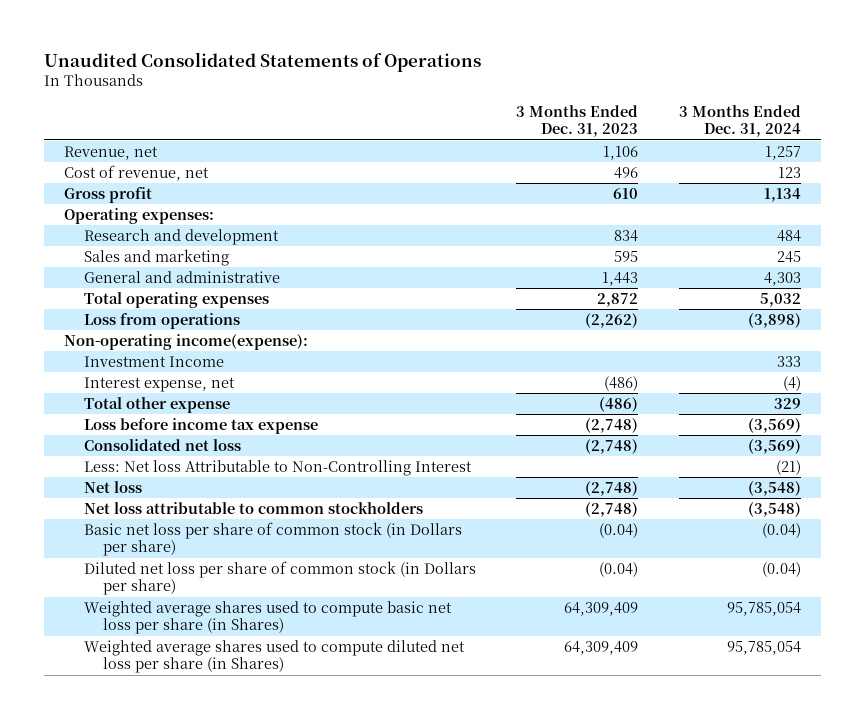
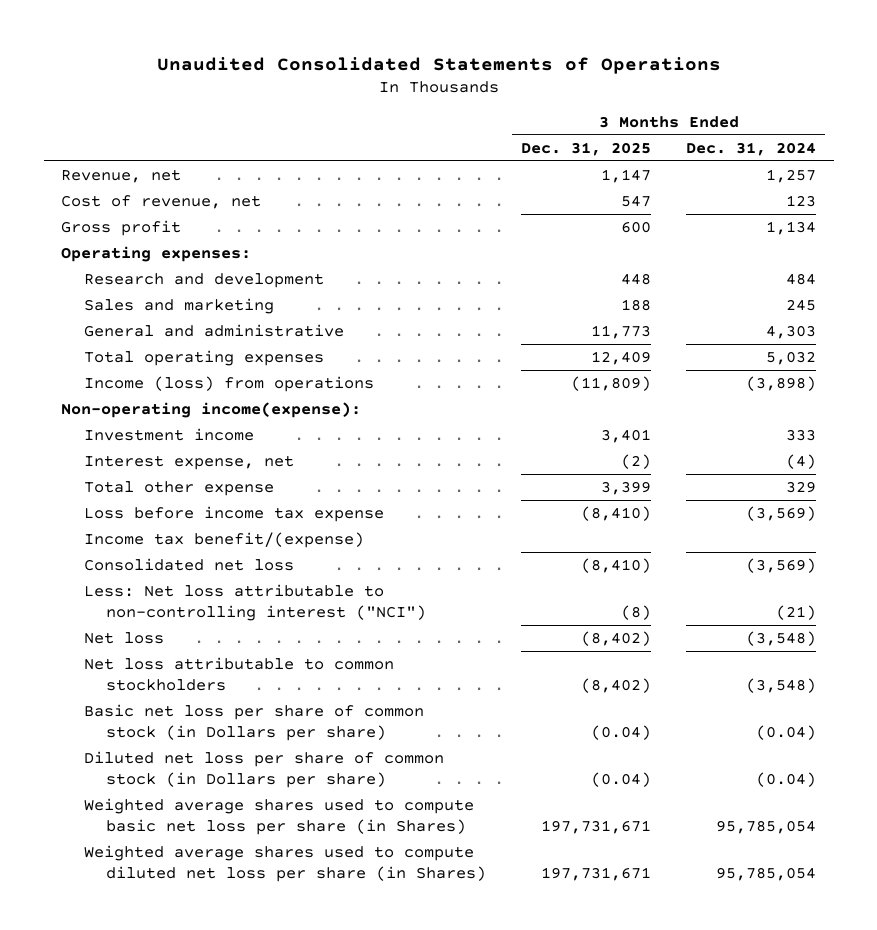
[516,104,639,138] 3 Months Ended Dec. 31, 2023 -> none
none -> [521,141,652,156] Dec. 31, 2025
[83,313,240,330] Loss from operations -> [83,375,374,392] Income (loss) from operations
[83,356,224,368] Investment Income -> [83,427,254,441] Investment income
none -> [83,531,364,548] Income tax benefit/(expense)
[83,460,472,477] Less: Net loss Attributable to Non-Controlling Interest -> [83,583,427,621] Less: Net loss attributable to non-controlling interest ("NCI")

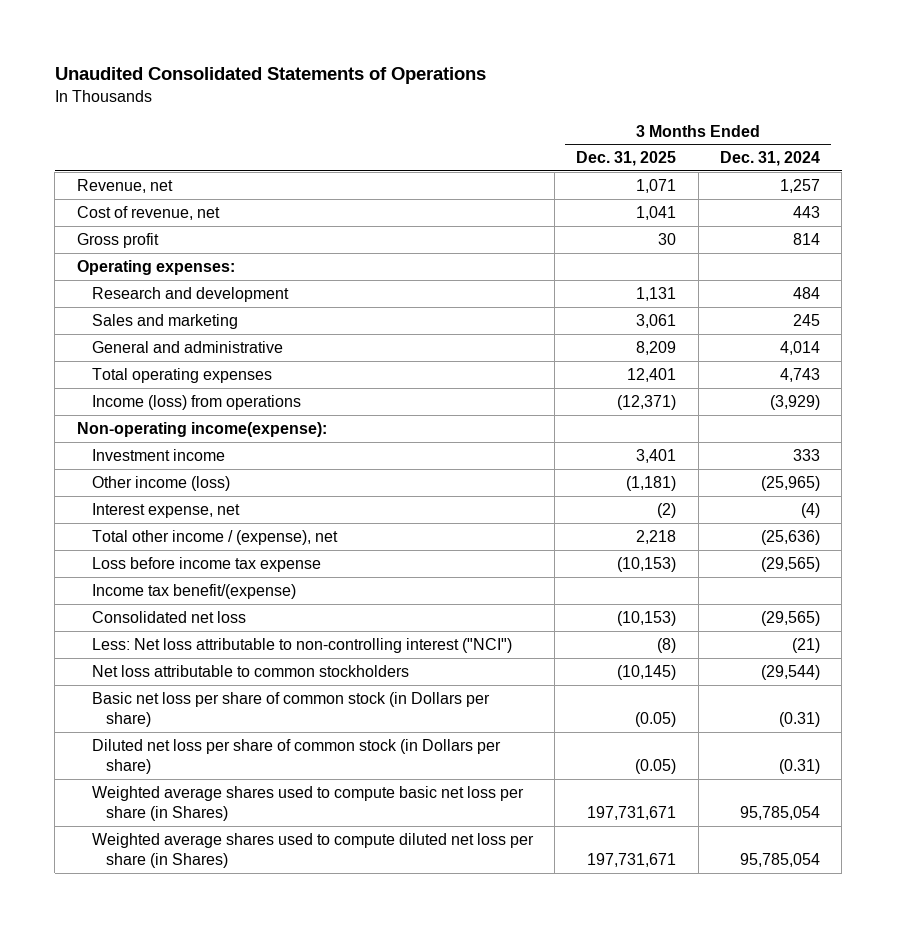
[601,168,652,183] 1,147 -> [636,178,677,193] 1,071
[621,194,652,207] 547 -> [636,205,677,220] 1,041
[786,194,817,207] 123 -> [792,205,820,218] 443
[621,220,652,233] 600 -> [658,232,677,245] 30
[766,220,817,235] 1,134 -> [792,232,820,245] 814
[621,272,652,285] 448 -> [636,286,677,301] 1,131
[621,298,652,311] 188 -> [636,313,677,328] 3,061
[591,324,652,339] 11,773 -> [636,340,677,355] 8,209
[766,324,817,339] 4,303 -> [779,340,820,355] 4,014
[591,350,652,365] 12,409 -> [627,367,677,382] 12,401
[766,350,817,365] 5,032 -> [779,367,820,382] 4,743
[571,375,652,391] (11,809) -> [617,394,677,410] (12,371)
[746,375,817,391] (3,898) -> [769,394,820,410] (3,929)
none -> [91,475,230,491] Other income (loss)
[83,480,274,496] Total other expense -> [91,529,338,545] Total other income / (expense), net
[601,480,652,495] 3,399 -> [636,529,677,544] 2,218
[786,480,817,493] 329 -> [760,529,820,545] (25,636)
[581,505,652,521] (8,410) -> [617,556,677,572] (10,153)
[746,505,817,521] (3,569) -> [760,556,820,572] (29,565)
[581,557,652,573] (8,410) -> [617,610,677,626] (10,153)
[746,557,817,573] (3,569) -> [760,610,820,626] (29,565)
[83,656,394,691] Net loss attributable to common stockholders -> none
[83,631,164,644] Net loss -> [91,664,409,677] Net loss attributable to common stockholders
[581,630,652,646] (8,402) -> [617,664,677,680] (10,145)
[746,630,817,646] (3,548) -> [760,664,820,680] (29,544)
[591,724,652,740] (0.04) -> [635,712,677,728] (0.05)
[756,724,817,740] (0.04) -> [778,712,820,728] (0.31)
[591,771,652,787] (0.04) -> [635,759,677,775] (0.05)
[756,771,817,787] (0.04) -> [778,759,820,775] (0.31)

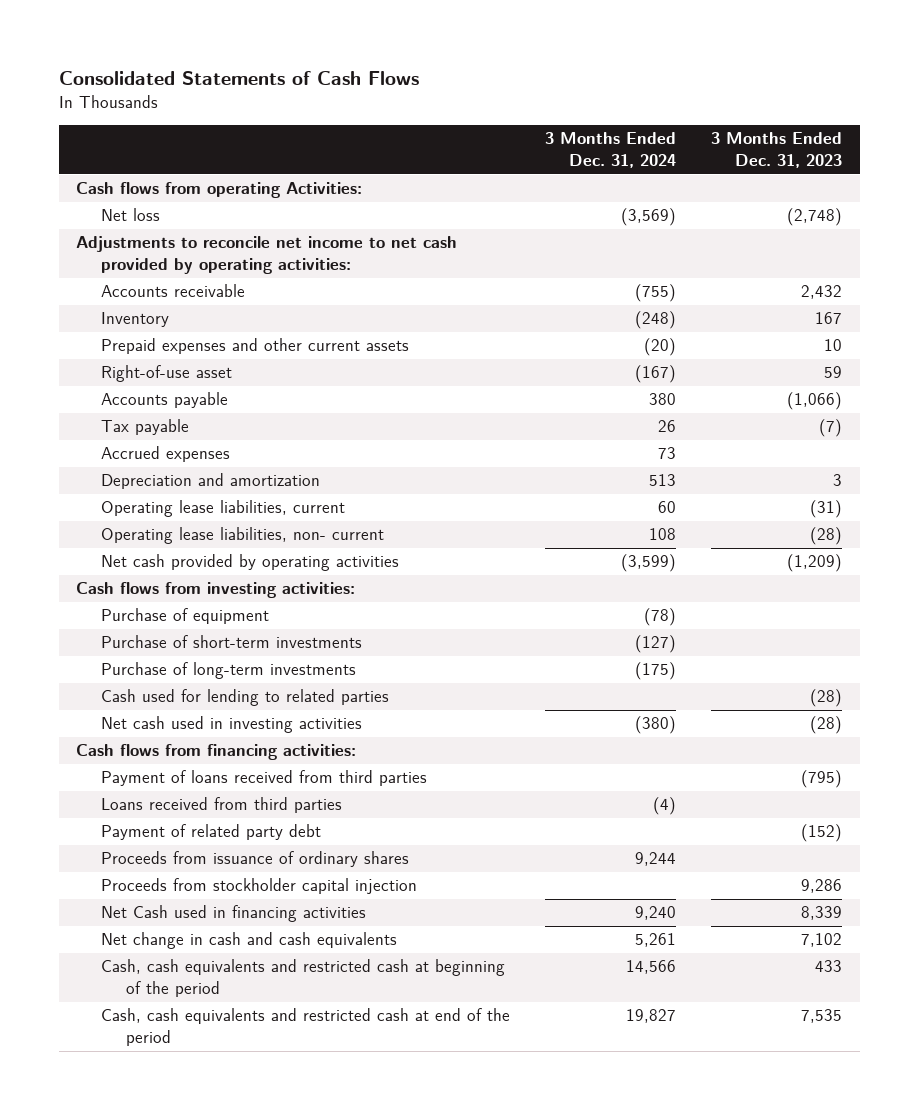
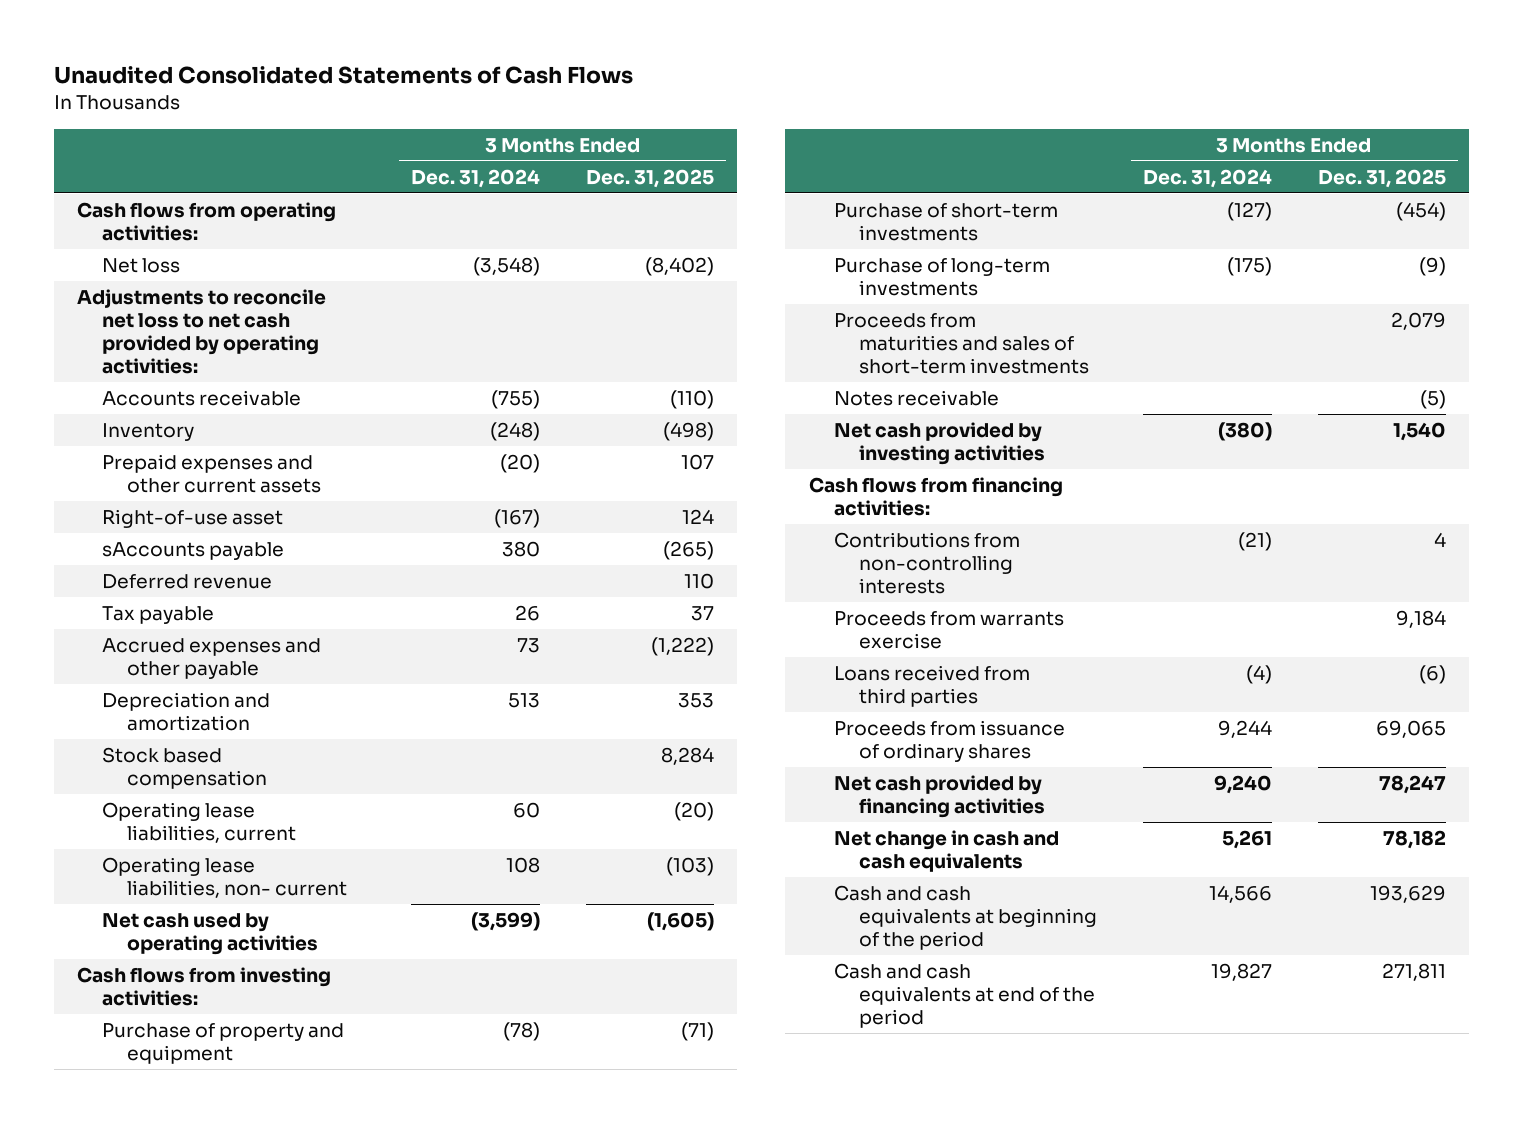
[58,71,419,86] Consolidated Statements of Cash Flows -> [53,66,633,85] Unaudited Consolidated Statements of Cash Flows
[711,132,843,169] 3 Months Ended Dec. 31, 2023 -> none
none -> [586,168,715,188] Dec. 31, 2025
[76,182,363,199] Cash flows from operating Activities: -> [76,202,336,241] Cash flows from operating activities:
[621,208,677,227] (3,569) -> [472,257,540,277] (3,548)
[76,236,458,275] Adjustments to reconcile net income to net cash provided by operating activities: -> [76,289,326,374] Adjustments to reconcile net loss to net cash provided by operating activities:
[101,392,229,409] Accounts payable -> [101,542,284,561] sAccounts payable
none -> [101,574,272,590] Deferred revenue
[101,446,231,463] Accrued expenses -> [101,638,321,679] Accrued expenses and other payable
none -> [101,747,267,789] Stock based compensation
[101,554,400,572] Net cash provided by operating activities -> [101,913,318,955] Net cash used by operating activities
[101,608,270,625] Purchase of equipment -> [101,1023,344,1064] Purchase of property and equipment
[101,689,390,707] Cash used for lending to related parties -> none
none -> [833,313,1089,374] Proceeds from maturities and sales of short-term investments
none -> [833,390,999,407] Notes receivable
[101,716,363,734] Net cash used in investing activities -> [833,422,1045,465] Net cash provided by investing activities
[101,770,428,787] Payment of loans received from third parties -> none
none -> [833,532,1020,594] Contributions from non-controlling interests
none -> [833,611,1064,649] Proceeds from warrants exercise
[101,824,322,841] Payment of related party debt -> none
[101,878,418,895] Proceeds from stockholder capital injection -> none
[101,905,367,923] Net Cash used in financing activities -> [833,775,1045,818] Net cash provided by financing activities
[101,959,506,998] Cash, cash equivalents and restricted cash at beginning of the period -> [833,885,1097,950] Cash and cash equivalents at beginning of the period
[101,1008,511,1047] Cash, cash equivalents and restricted cash at end of the period -> [833,963,1095,1028] Cash and cash equivalents at end of the period

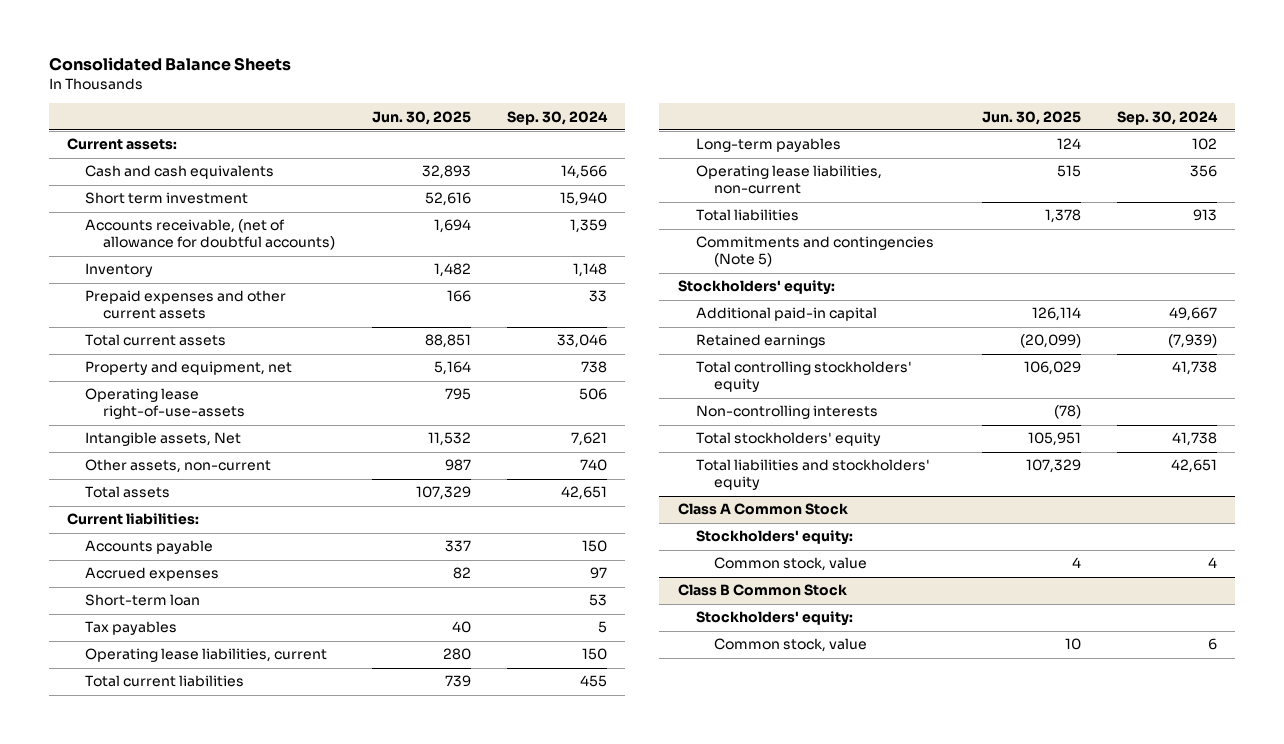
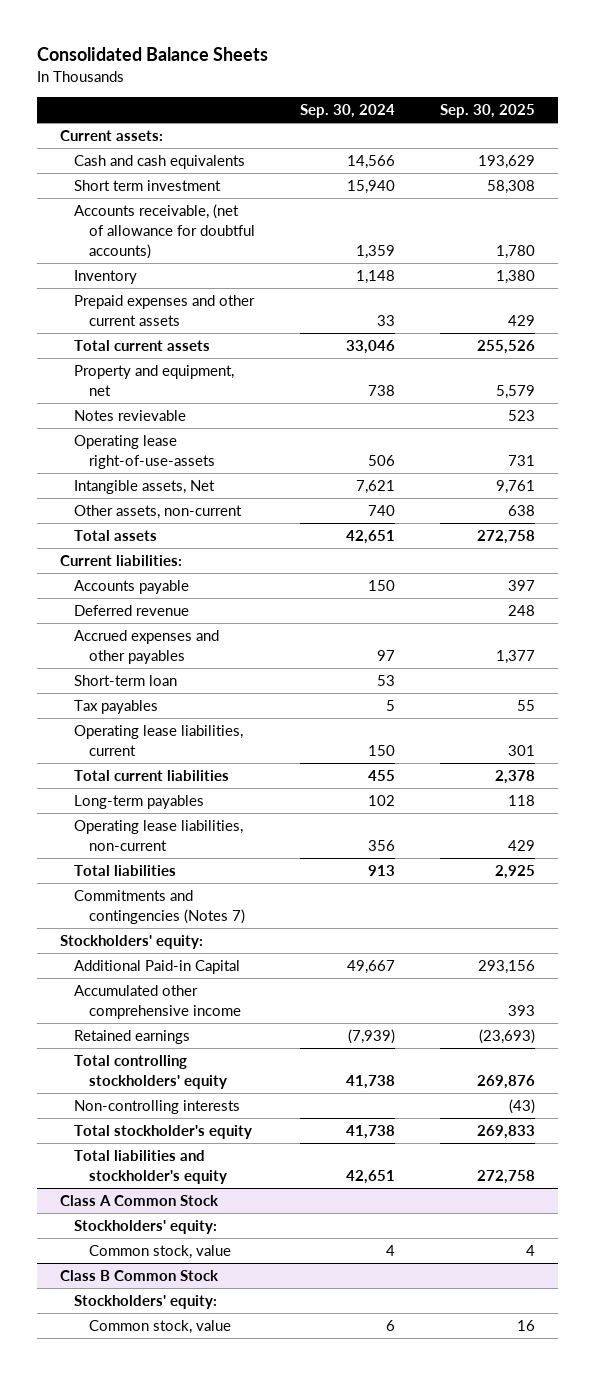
[371,110,471,125] Jun. 30, 2025 -> none
none -> [440,104,536,119] Sep. 30, 2025
none -> [74,410,187,422] Notes revievable
[85,567,220,582] Accrued expenses -> none
none -> [74,605,190,617] Deferred revenue
none -> [74,630,220,664] Accrued expenses and other payables
[695,236,934,268] Commitments and contingencies (Note 5) -> [74,890,246,924] Commitments and contingencies (Notes 7)
[695,307,877,322] Additional paid-in capital -> [74,960,241,975] Additional Paid-in Capital
none -> [74,985,242,1019] Accumulated other comprehensive income
[695,432,881,447] Total stockholders' equity -> [74,1125,253,1140] Total stockholder's equity
[695,459,930,491] Total liabilities and stockholders' equity -> [74,1150,228,1184] Total liabilities and stockholder's equity

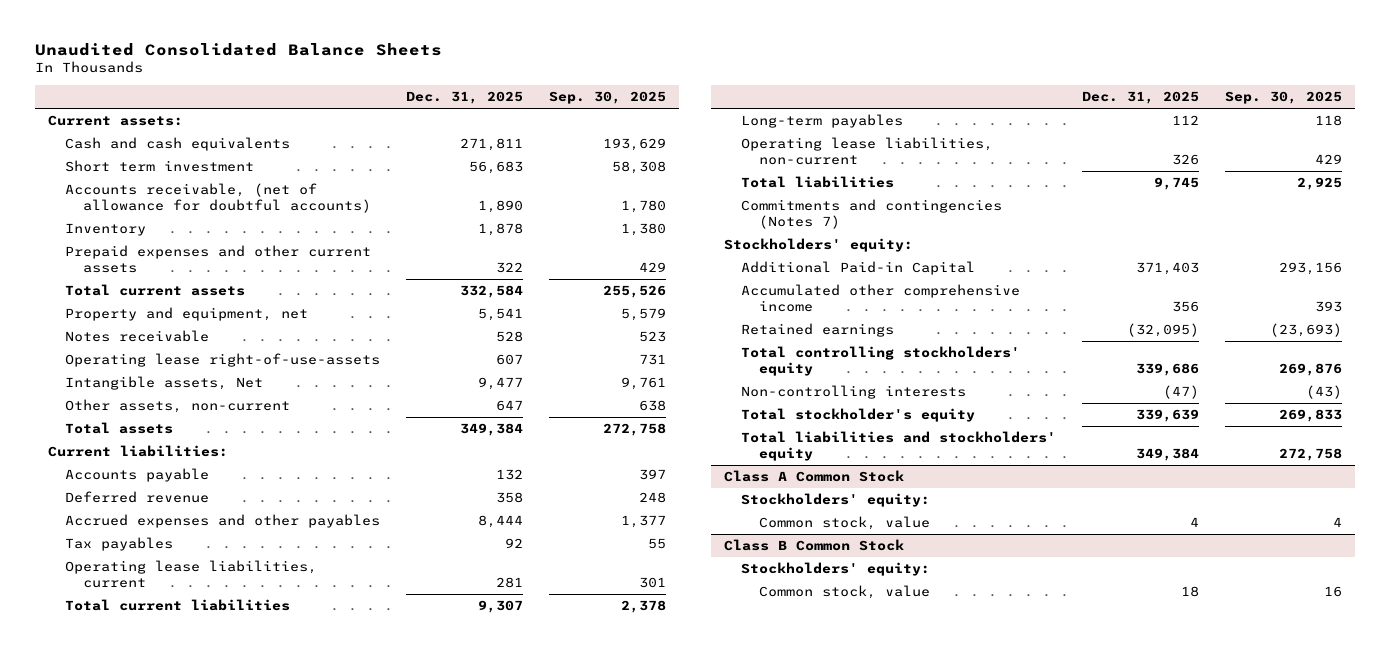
[37,46,269,61] Consolidated Balance Sheets -> [34,43,442,57] Unaudited Consolidated Balance Sheets
[300,104,396,119] Sep. 30, 2024 -> none
none -> [406,91,524,105] Dec. 31, 2025
[74,410,187,422] Notes revievable -> [65,329,210,342] Notes receivable
[74,675,178,687] Short-term loan -> none
[74,1150,228,1184] Total liabilities and stockholder's equity -> [741,430,1057,462] Total liabilities and stockholders' equity

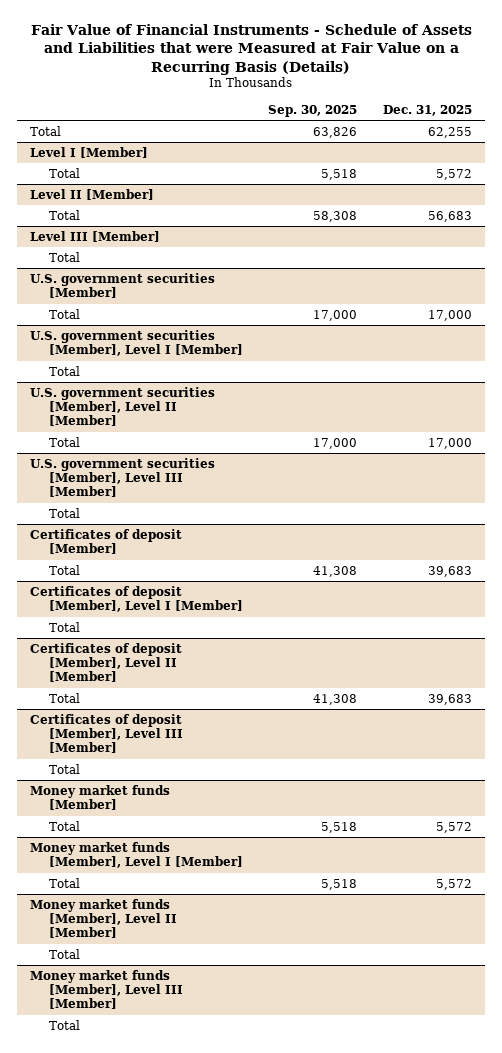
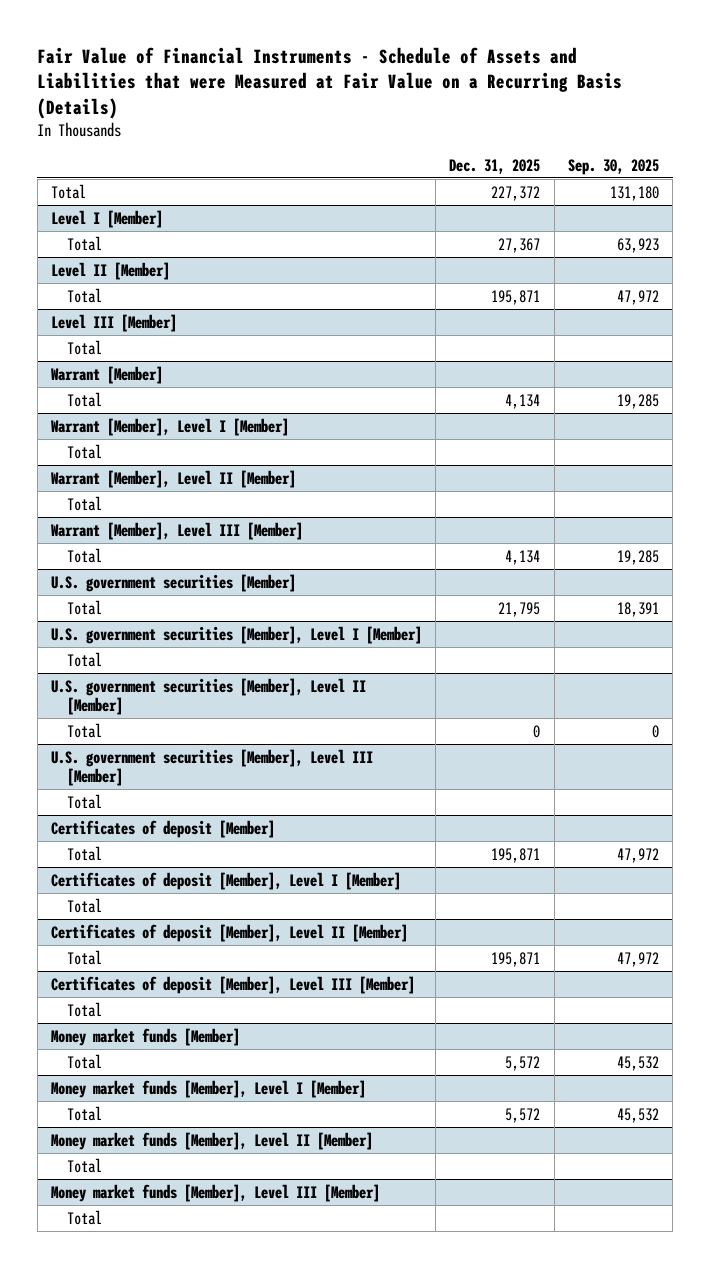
[313,126,358,138] 63,826 -> [609,185,659,201] 131,180
[428,126,473,138] 62,255 -> [491,185,541,201] 227,372
[321,168,358,180] 5,518 -> [616,237,659,253] 63,923
[436,168,473,180] 5,572 -> [498,237,541,253] 27,367
[313,210,358,222] 58,308 -> [616,289,659,305] 47,972
[428,210,473,222] 56,683 -> [491,289,541,305] 195,871
none -> [51,365,164,384] Warrant [Member]
none -> [67,391,103,407] Total
none -> [51,417,290,436] Warrant [Member], Level I [Member]
none -> [67,443,103,459] Total
none -> [51,469,297,488] Warrant [Member], Level II [Member]
none -> [67,495,103,511] Total
none -> [51,521,304,540] Warrant [Member], Level III [Member]
none -> [67,547,103,563] Total
[313,309,358,321] 17,000 -> [616,601,659,617] 18,391
[428,309,473,321] 17,000 -> [498,601,541,617] 21,795
[313,437,358,449] 17,000 -> [651,724,659,738] 0
[428,437,473,449] 17,000 -> [533,724,541,738] 0
[313,565,358,577] 41,308 -> [616,847,659,863] 47,972
[428,565,473,577] 39,683 -> [491,847,541,863] 195,871
[313,693,358,705] 41,308 -> [616,951,659,967] 47,972
[428,693,473,705] 39,683 -> [491,951,541,967] 195,871
[321,821,358,833] 5,518 -> [616,1055,659,1071] 45,532
[321,878,358,890] 5,518 -> [616,1107,659,1123] 45,532

